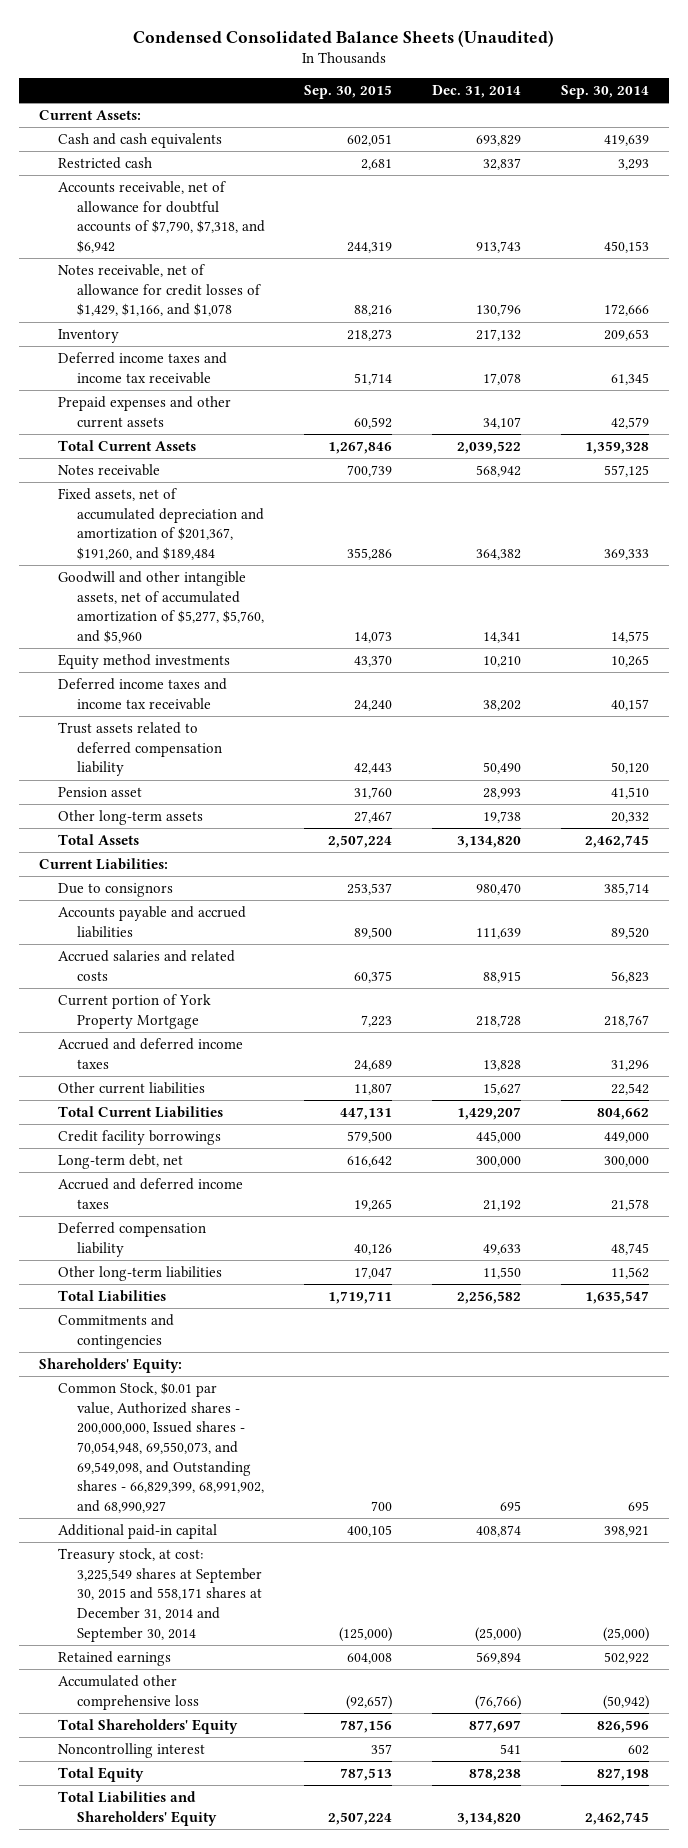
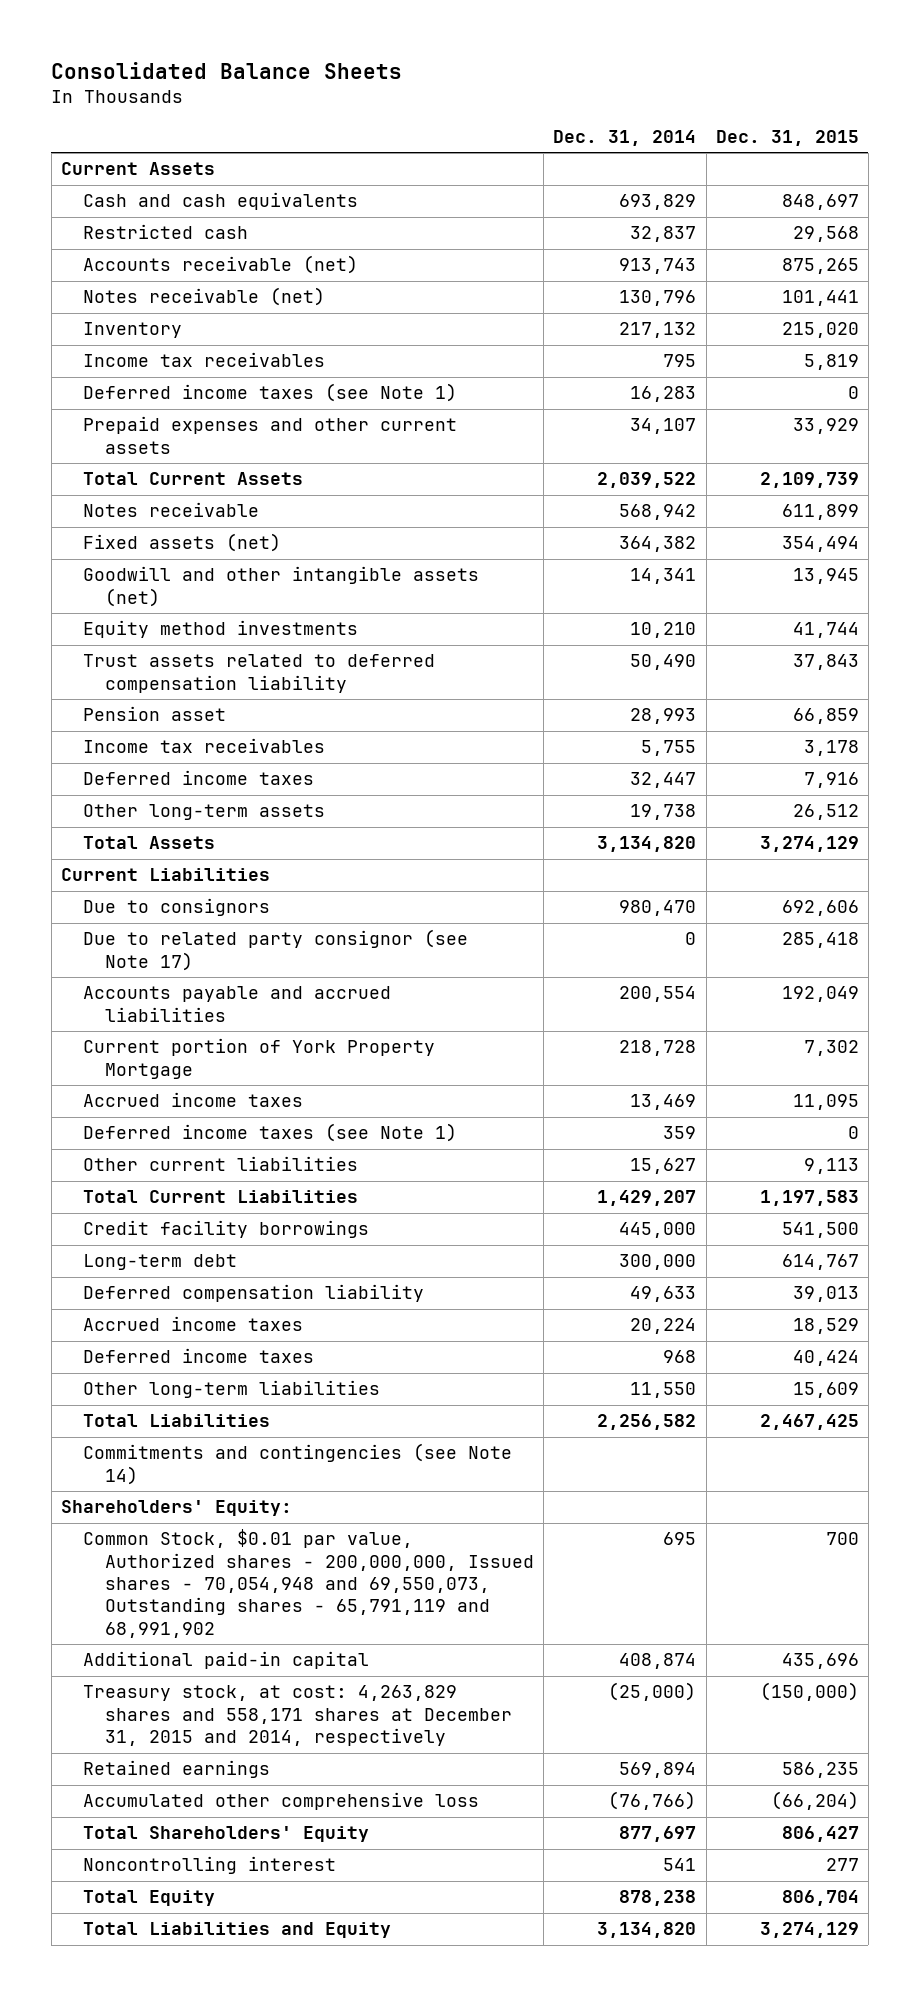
[133,29,555,47] Condensed Consolidated Balance Sheets (Unaudited) -> [51,61,403,79] Consolidated Balance Sheets
[304,85,393,100] Sep. 30, 2015 -> none
[560,85,649,100] Sep. 30, 2014 -> none
none -> [715,129,859,146] Dec. 31, 2015
[39,110,142,121] Current Assets: -> [60,162,215,176] Current Assets
[57,181,265,253] Accounts receivable, net of allowance for doubtful accounts of $7,790, $7,318, and $6,942 -> [83,255,359,275] Accounts receivable (net)
[57,264,261,317] Notes receivable, net of allowance for credit losses of $1,429, $1,166, and $1,078 -> [83,287,326,307] Notes receivable (net)
[57,352,227,384] Deferred income taxes and income tax receivable -> none
none -> [83,352,326,368] Income tax receivables
none -> [83,383,458,403] Deferred income taxes (see Note 1)
[57,488,264,560] Fixed assets, net of accumulated depreciation and amortization of $201,367, $191,260, and $189,484 -> [83,533,282,553] Fixed assets (net)
[57,571,264,643] Goodwill and other intangible assets, net of accumulated amortization of $5,277, $5,760, and $5,960 -> [83,566,480,607] Goodwill and other intangible assets (net)
[57,678,227,710] Deferred income taxes and income tax receivable -> none
none -> [83,738,326,754] Income tax receivables
none -> [83,770,315,786] Deferred income taxes
[39,858,169,871] Current Liabilities: -> [60,868,270,882] Current Liabilities
[57,950,235,981] Accrued salaries and related costs -> none
none -> [83,929,469,971] Due to related party consignor (see Note 17)
[476,927,522,939] 111,639 -> [619,986,697,1003] 200,554
[57,1038,243,1069] Accrued and deferred income taxes -> [83,1092,304,1108] Accrued income taxes
[483,1059,522,1071] 13,828 -> [630,1094,697,1111] 13,469
none -> [83,1123,458,1143] Deferred income taxes (see Note 1)
[57,1178,243,1209] Accrued and deferred income taxes -> none
[57,1154,183,1170] Long-term debt, net -> [83,1254,238,1271] Long-term debt
none -> [83,1316,304,1332] Accrued income taxes
none -> [83,1348,315,1364] Deferred income taxes
[57,1314,174,1349] Commitments and contingencies -> [83,1443,513,1485] Commitments and contingencies (see Note 14)
[57,1382,264,1513] Common Stock, $0.01 par value, Authorized shares - 200,000,000, Issued shares - 70,054,948, 69,550,073, and 69,549,098, and Outstanding shares - 66,829,399, 68,991,902, and 68,990,927 -> [83,1529,535,1638] Common Stock, $0.01 par value, Authorized shares - 200,000,000, Issued shares - 70,054,948 and 69,550,073, Outstanding shares - 65,791,119 and 68,991,902
[57,1548,262,1642] Treasury stock, at cost: 3,225,549 shares at September 30, 2015 and 558,171 shares at December 31, 2014 and September 30, 2014 -> [83,1685,513,1747] Treasury stock, at cost: 4,263,829 shares and 558,171 shares at December 31, 2015 and 2014, respectively
[57,1791,217,1826] Total Liabilities and Shareholders' Equity -> [83,1922,392,1939] Total Liabilities and Equity

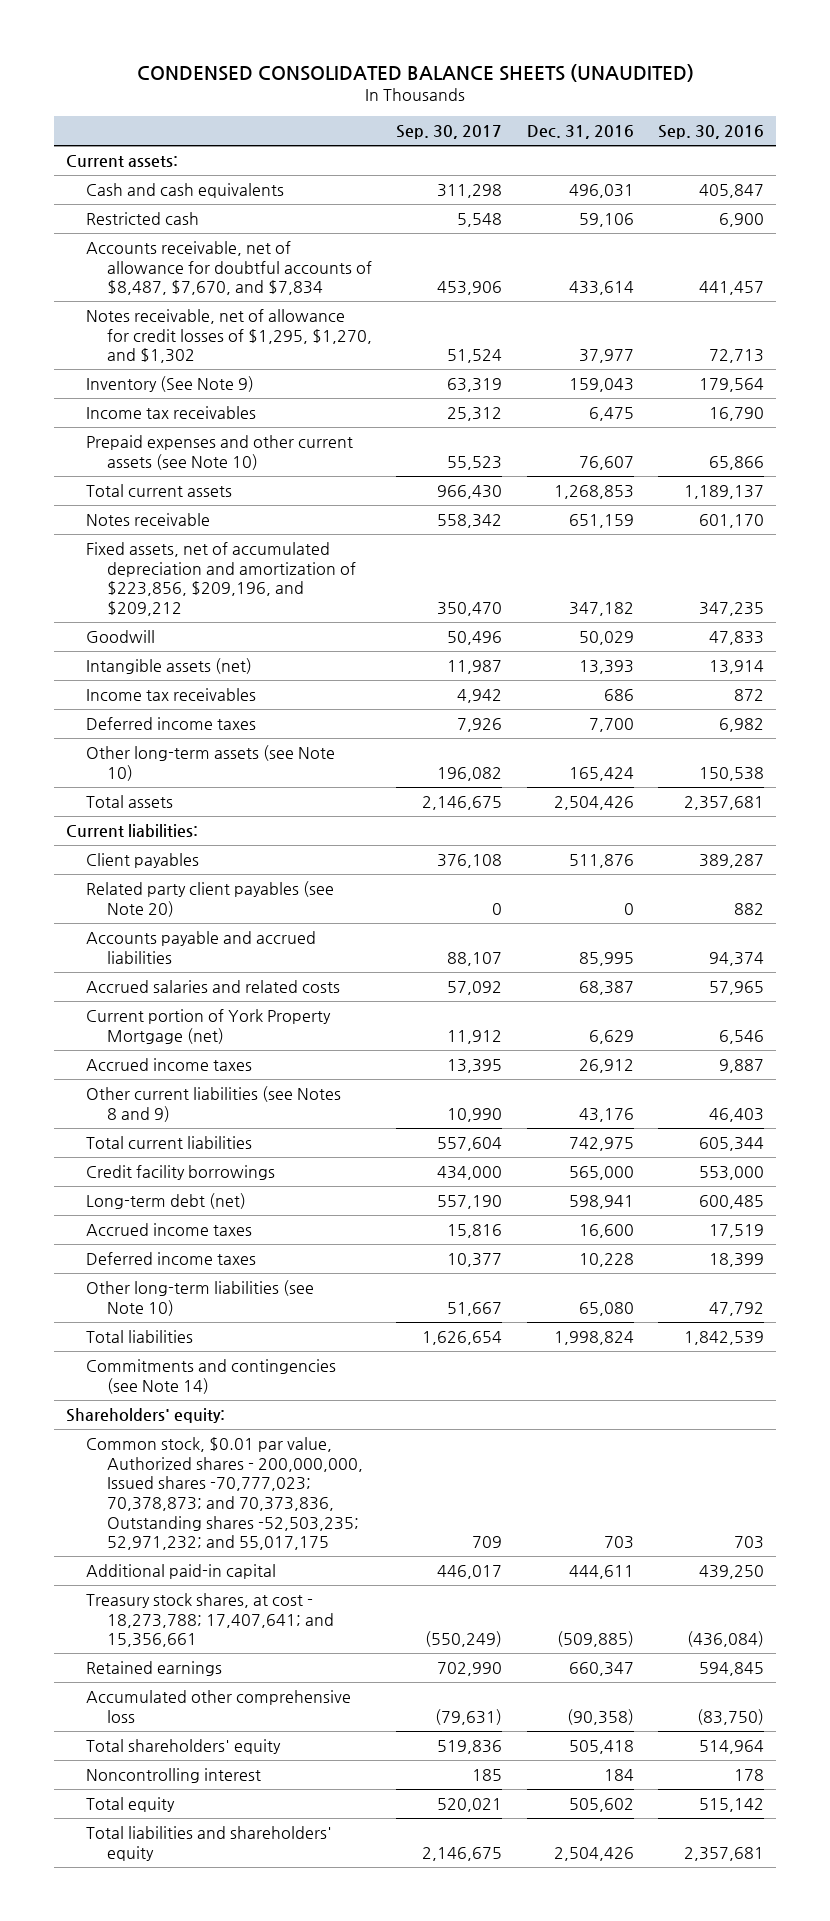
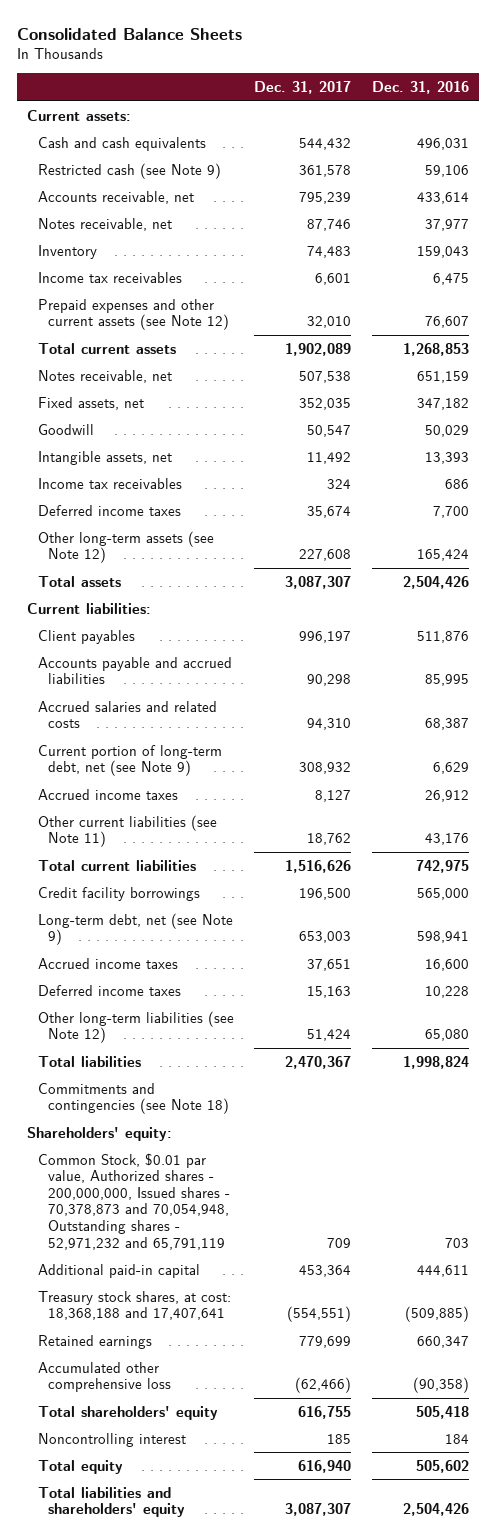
[136,63,694,82] CONDENSED CONSOLIDATED BALANCE SHEETS (UNAUDITED) -> [17,27,243,40] Consolidated Balance Sheets
[396,125,503,140] Sep. 30, 2017 -> none
[657,125,764,140] Sep. 30, 2016 -> none
none -> [254,81,352,95] Dec. 31, 2017
[86,212,200,226] Restricted cash -> [37,162,221,179] Restricted cash (see Note 9)
[86,241,372,296] Accounts receivable, net of allowance for doubtful accounts of $8,487, $7,670, and $7,834 -> [37,190,194,204] Accounts receivable, net
[86,309,372,364] Notes receivable, net of allowance for credit losses of $1,295, $1,270, and $1,302 -> [37,217,172,231] Notes receivable, net
[86,376,255,393] Inventory (See Note 9) -> [37,244,97,259] Inventory
[86,435,354,470] Prepaid expenses and other current assets (see Note 10) -> [37,298,230,331] Prepaid expenses and other current assets (see Note 12)
[86,513,211,527] Notes receivable -> [37,369,172,383] Notes receivable, net
[86,542,356,617] Fixed assets, net of accumulated depreciation and amortization of $223,856, $209,196, and $209,212 -> [37,396,144,410] Fixed assets, net
[86,658,253,675] Intangible assets (net) -> [37,450,172,465] Intangible assets, net
[86,745,336,781] Other long-term assets (see Note 10) -> [37,530,214,564] Other long-term assets (see Note 12)
[86,881,335,917] Related party client payables (see Note 20) -> none
[86,1009,332,1044] Current portion of York Property Mortgage (net) -> [37,744,222,777] Current portion of long-term debt, net (see Note 9)
[86,1086,342,1122] Other current liabilities (see Notes 8 and 9) -> [37,814,217,848] Other current liabilities (see Note 11)
[86,1193,247,1210] Long-term debt (net) -> [37,912,233,946] Long-term debt, net (see Note 9)
[86,1280,315,1316] Other long-term liabilities (see Note 10) -> [37,1010,234,1044] Other long-term liabilities (see Note 12)
[86,1359,337,1394] Commitments and contingencies (see Note 14) -> [37,1082,230,1115] Commitments and contingencies (see Note 18)
[86,1437,363,1551] Common stock, $0.01 par value, Authorized shares - 200,000,000, Issued shares -70,777,023; 70,378,873; and 70,373,836, Outstanding shares -52,503,235; 52,971,232; and 55,017,175 -> [37,1152,231,1250] Common Stock, $0.01 par value, Authorized shares - 200,000,000, Issued shares - 70,378,873 and 70,054,948, Outstanding shares - 52,971,232 and 65,791,119
[86,1593,334,1648] Treasury stock shares, at cost - 18,273,788; 17,407,641; and 15,356,661 -> [37,1290,231,1321] Treasury stock shares, at cost: 18,368,188 and 17,407,641

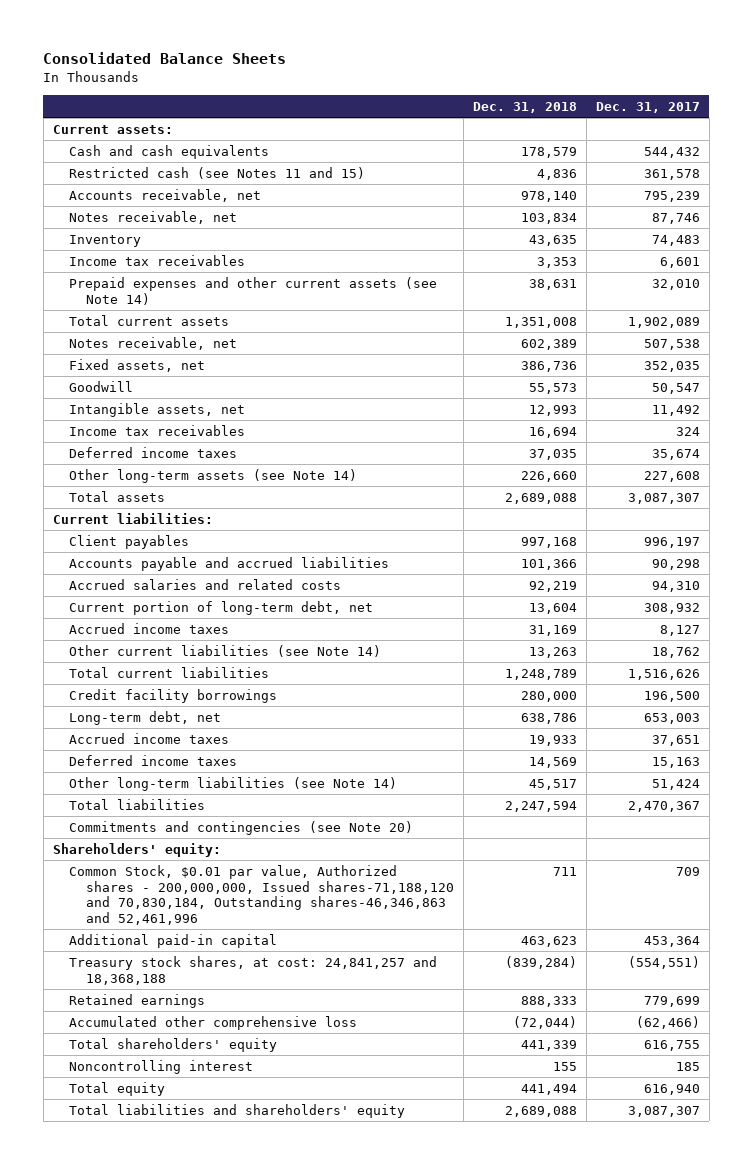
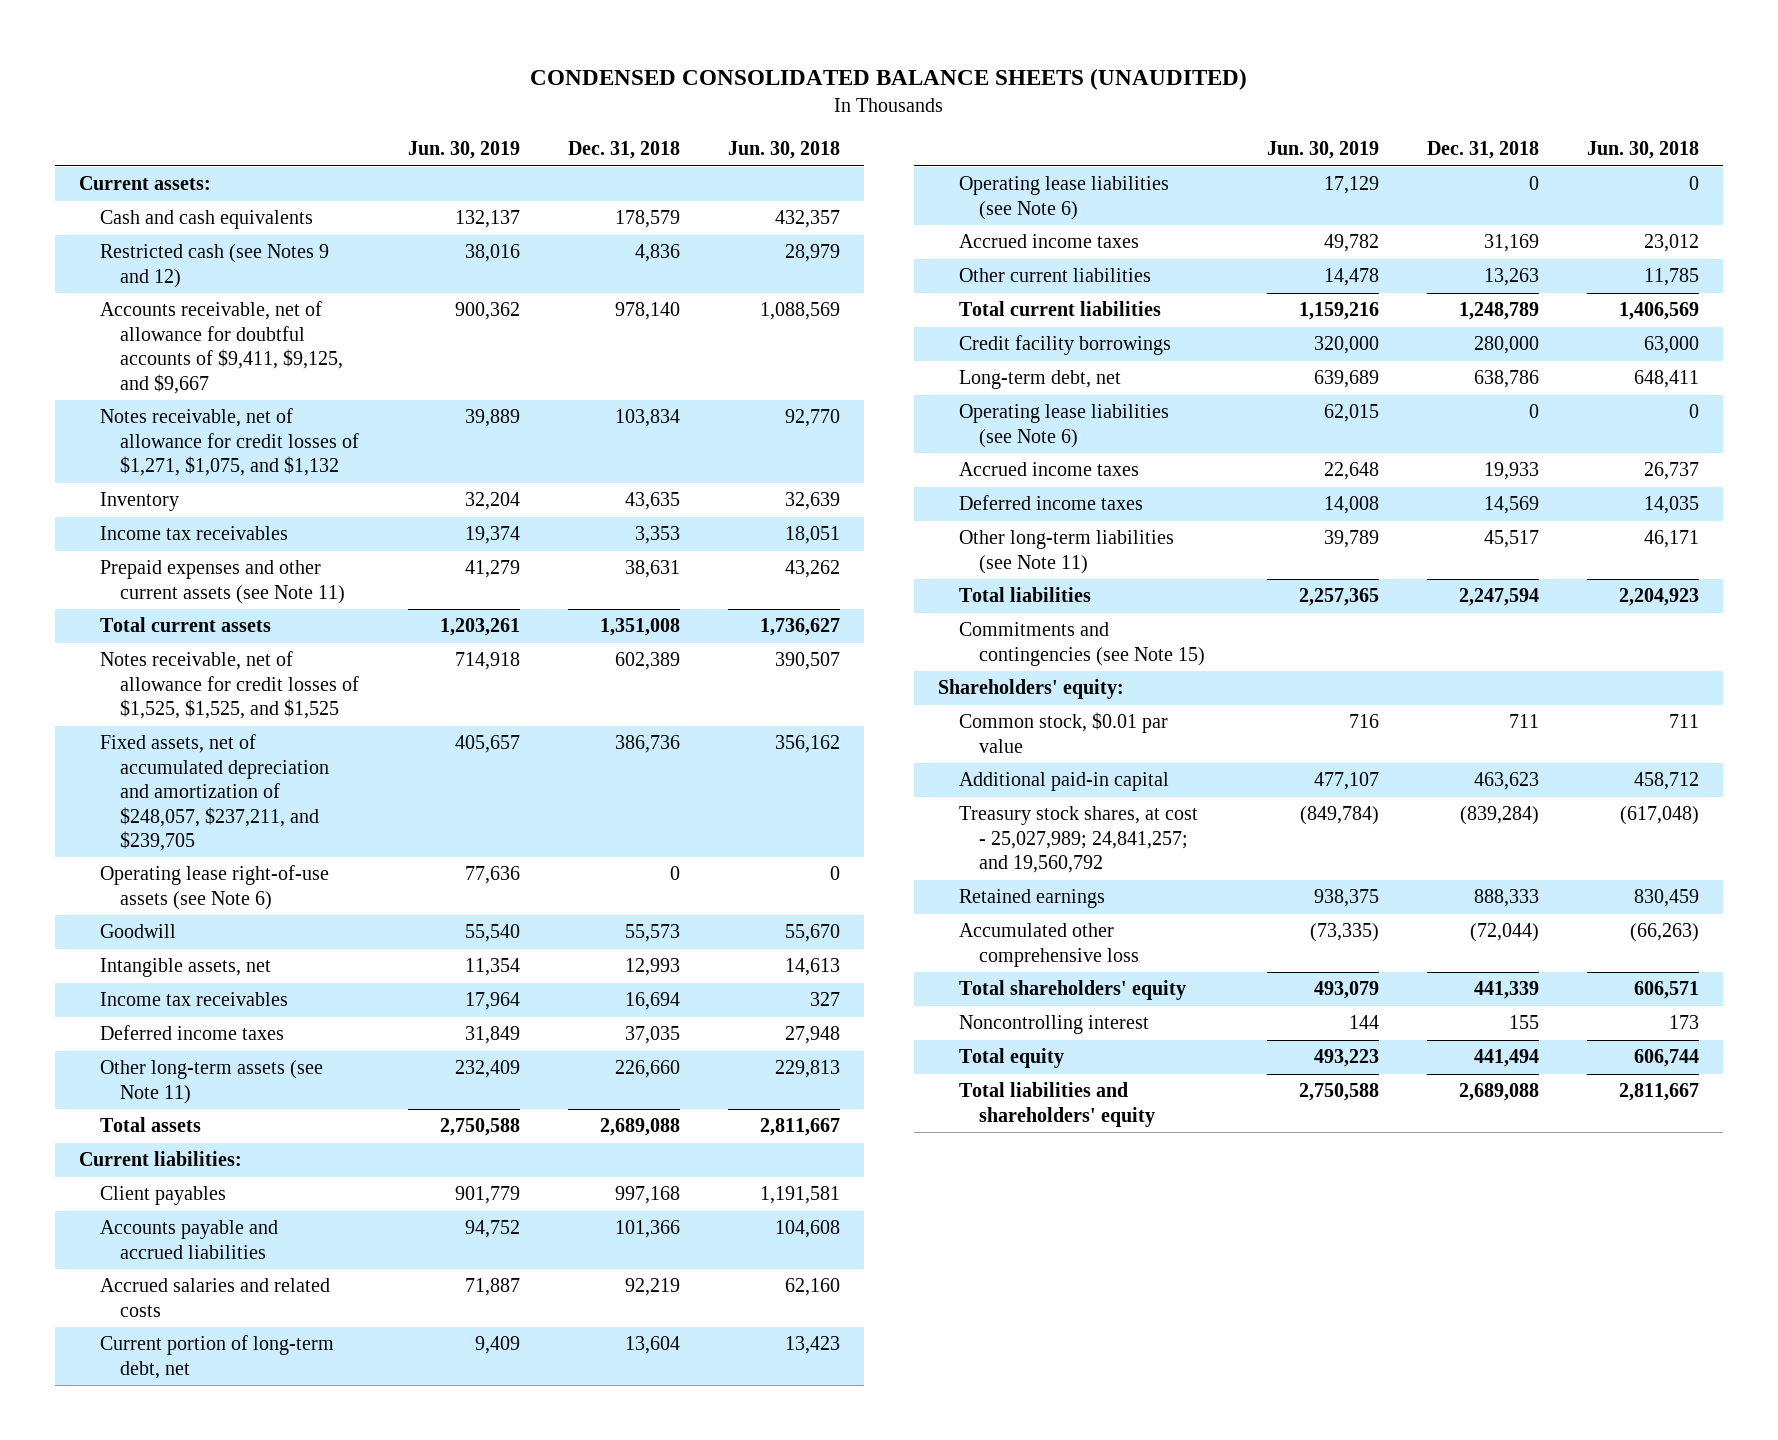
[43,51,287,64] Consolidated Balance Sheets -> [529,69,1247,91] CONDENSED CONSOLIDATED BALANCE SHEETS (UNAUDITED)
[595,101,700,113] Dec. 31, 2017 -> none
none -> [407,141,520,160] Jun. 30, 2019
none -> [727,141,840,160] Jun. 30, 2018
[69,166,366,179] Restricted cash (see Notes 11 and 15) -> [99,244,329,288] Restricted cash (see Notes 9 and 12)
[69,188,262,202] Accounts receivable, net -> [99,301,344,394] Accounts receivable, net of allowance for doubtful accounts of $9,411, $9,125, and $9,667
[69,210,238,224] Notes receivable, net -> [99,408,360,477] Notes receivable, net of allowance for credit losses of $1,271, $1,075, and $1,132
[69,276,438,305] Prepaid expenses and other current assets (see Note 14) -> [99,560,346,604] Prepaid expenses and other current assets (see Note 11)
[69,336,238,350] Notes receivable, net -> [99,651,360,720] Notes receivable, net of allowance for credit losses of $1,525, $1,525, and $1,525
[69,358,206,372] Fixed assets, net -> [99,734,330,851] Fixed assets, net of accumulated depreciation and amortization of $248,057, $237,211, and $239,705
none -> [99,865,329,910] Operating lease right-of-use assets (see Note 6)
[69,468,358,483] Other long-term assets (see Note 14) -> [99,1060,323,1104] Other long-term assets (see Note 11)
none -> [958,176,1169,220] Operating lease liabilities (see Note 6)
[69,644,382,657] Other current liabilities (see Note 14) -> [958,268,1151,283] Other current liabilities
none -> [958,404,1169,448] Operating lease liabilities (see Note 6)
[69,776,398,791] Other long-term liabilities (see Note 14) -> [958,530,1174,574] Other long-term liabilities (see Note 11)
[69,820,414,835] Commitments and contingencies (see Note 20) -> [958,622,1206,666] Commitments and contingencies (see Note 15)
[69,864,454,926] Common Stock, $0.01 par value, Authorized shares - 200,000,000, Issued shares-71,188,120 and 70,830,184, Outstanding shares-46,346,863 and 52,461,996 -> [958,712,1168,753] Common stock, $0.01 par value
[69,955,438,985] Treasury stock shares, at cost: 24,841,257 and 18,368,188 -> [958,806,1198,874] Treasury stock shares, at cost - 25,027,989; 24,841,257; and 19,560,792

